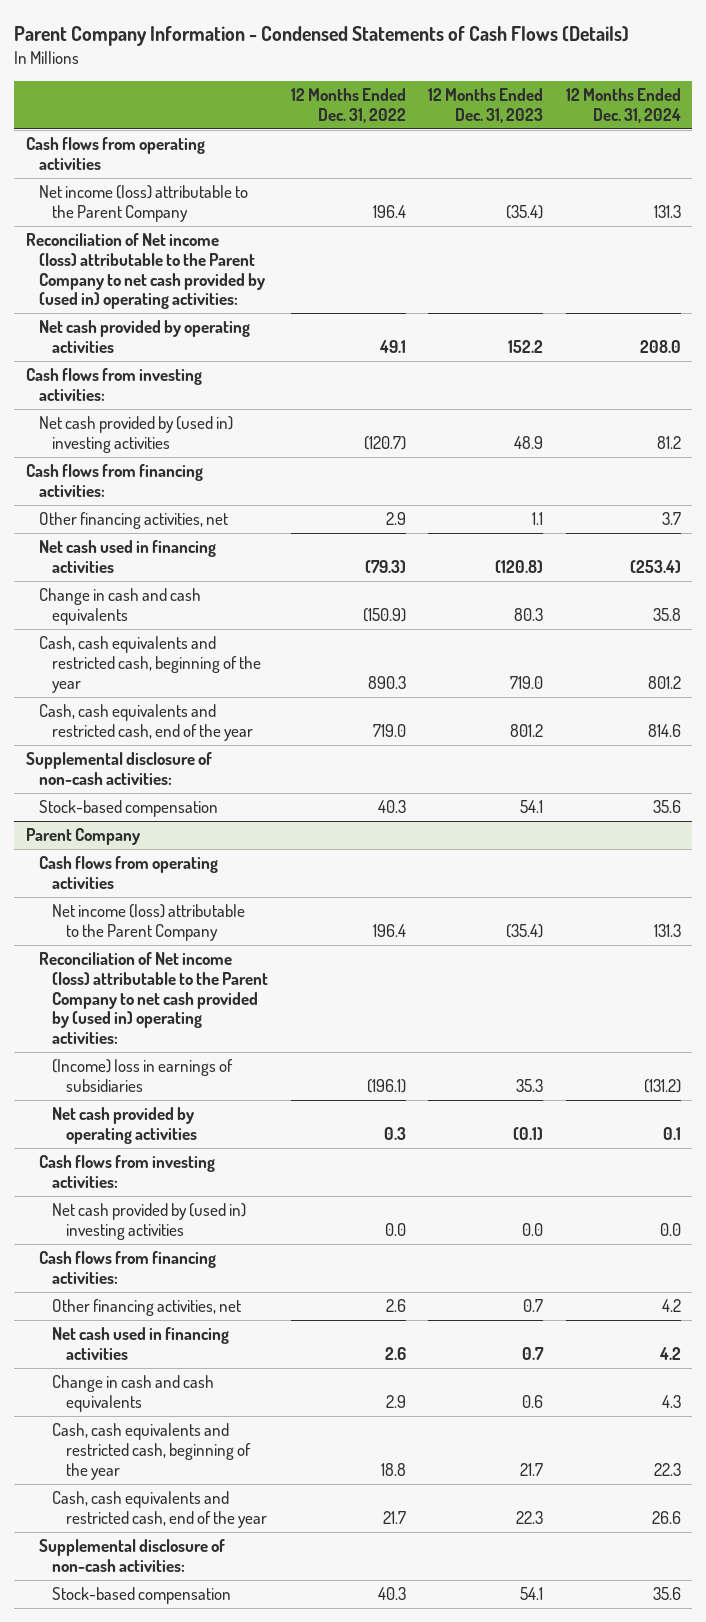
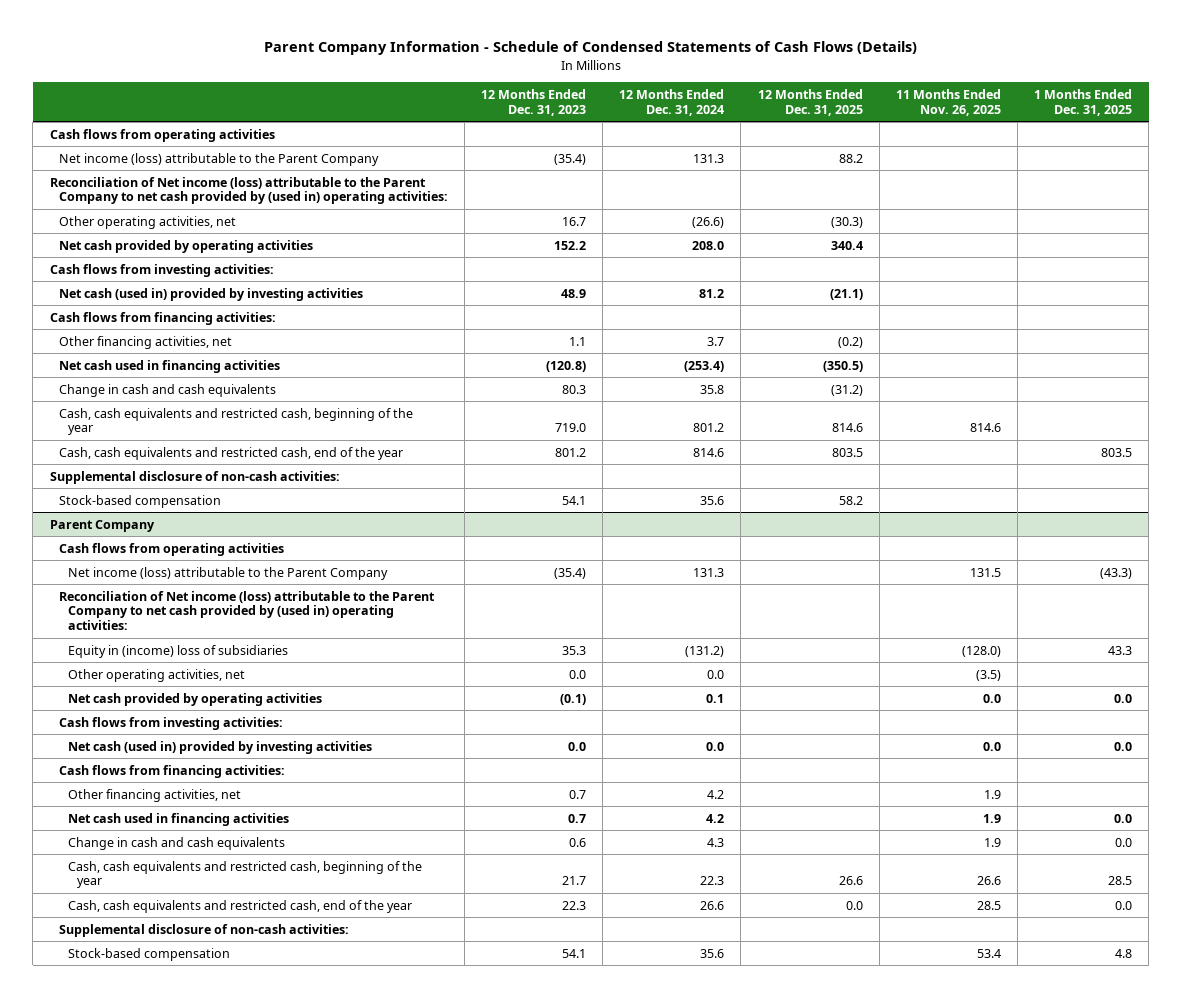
[14,25,630,46] Parent Company Information - Condensed Statements of Cash Flows (Details) -> [263,41,917,56] Parent Company Information - Schedule of Condensed Statements of Cash Flows (Details)
[290,88,406,123] 12 Months Ended Dec. 31, 2022 -> none
none -> [757,88,863,116] 12 Months Ended Dec. 31, 2025
none -> [895,88,1001,116] 11 Months Ended Nov. 26, 2025
none -> [1034,88,1133,116] 1 Months Ended Dec. 31, 2025
none -> [58,215,236,229] Other operating activities, net
[38,416,233,453] Net cash provided by (used in) investing activities -> [58,287,363,301] Net cash (used in) provided by investing activities
[52,1059,234,1092] (Income) loss in earnings of subsidiaries -> [67,644,288,658] Equity in (income) loss of subsidiaries
none -> [67,668,245,682] Other operating activities, net
[52,1203,247,1240] Net cash provided by (used in) investing activities -> [67,740,372,754] Net cash (used in) provided by investing activities

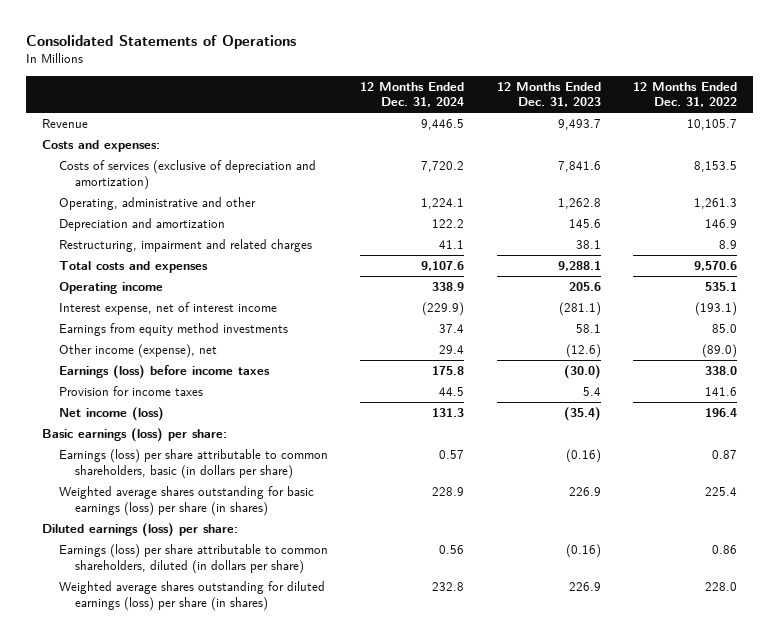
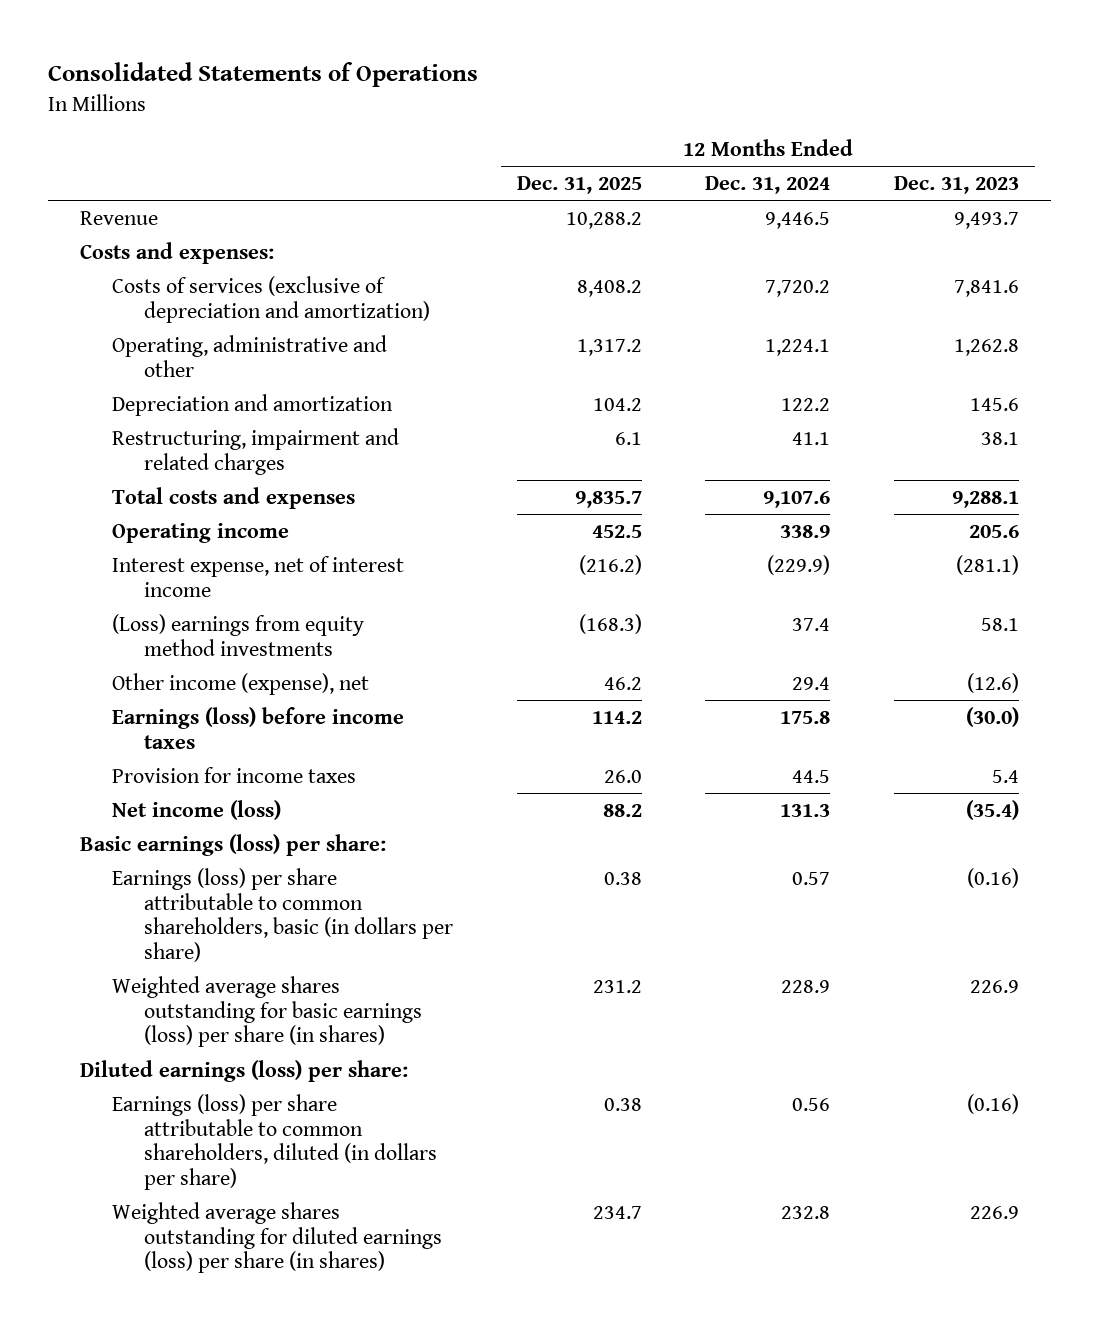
[632,81,737,108] 12 Months Ended Dec. 31, 2022 -> none
none -> [516,175,642,194] Dec. 31, 2025
[58,322,288,336] Earnings from equity method investments -> [111,613,364,656] (Loss) earnings from equity method investments

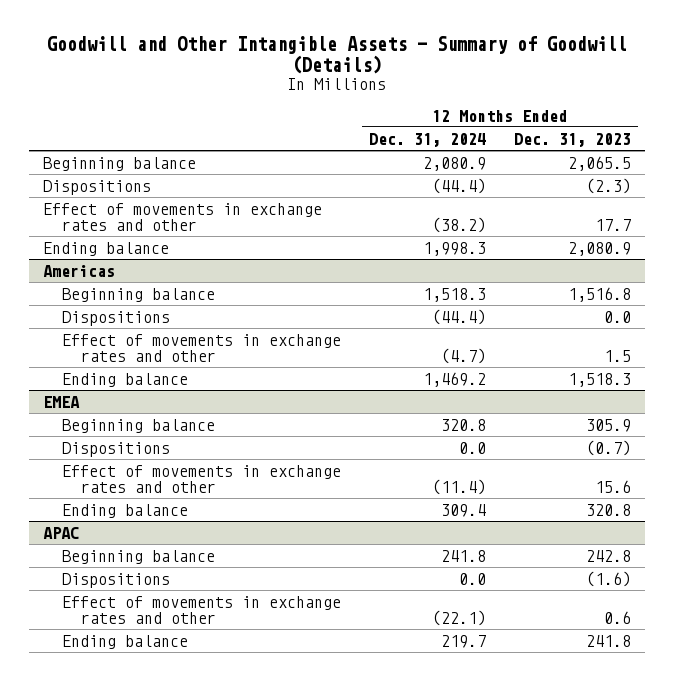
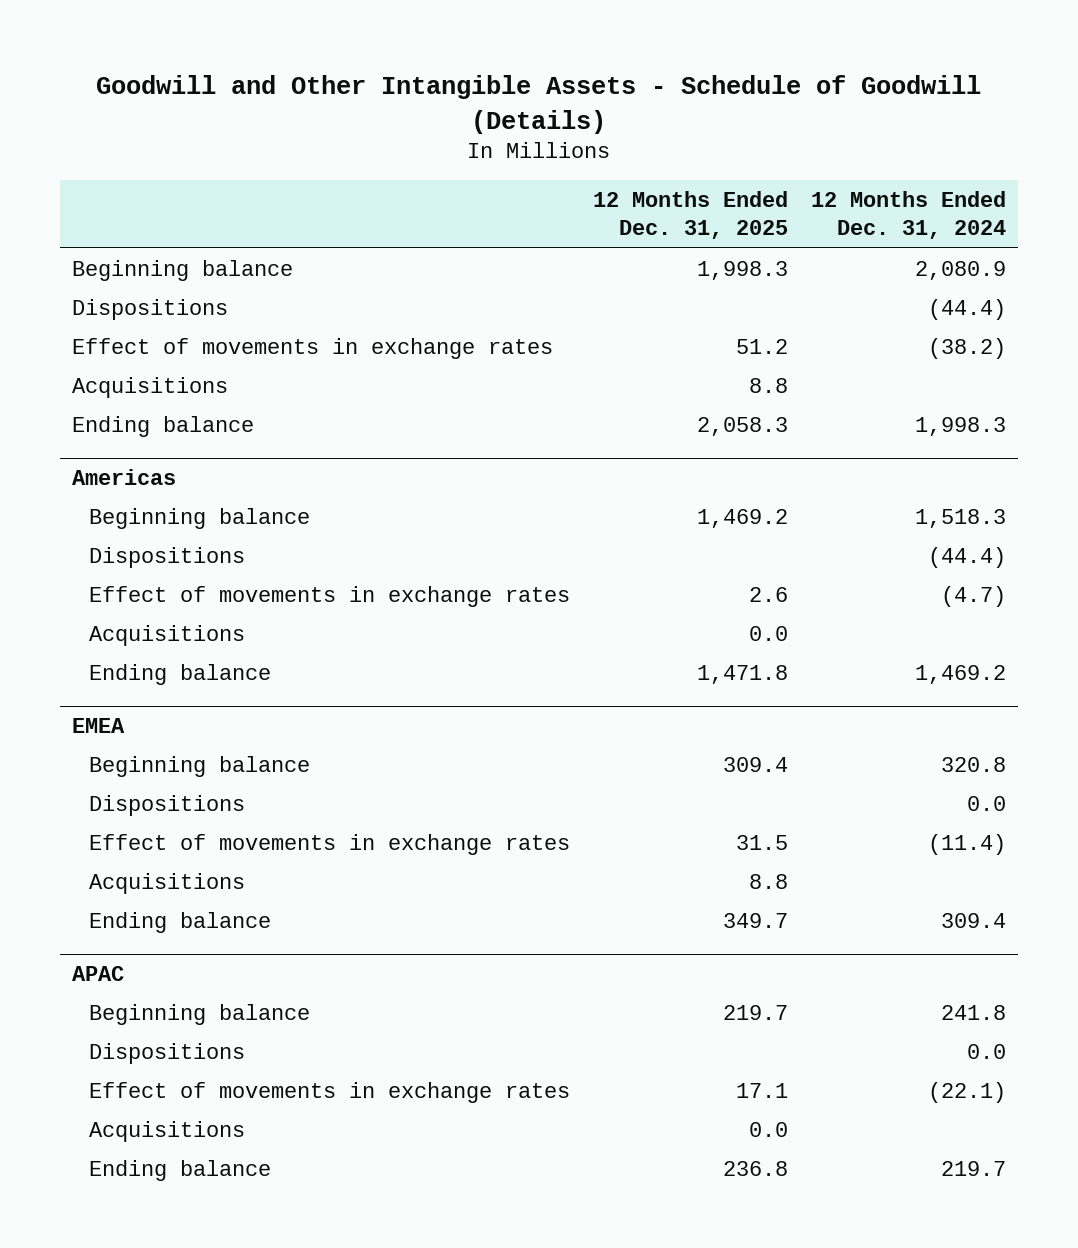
[47,35,628,74] Goodwill and Other Intangible Assets - Summary of Goodwill (Details) -> [95,75,981,134] Goodwill and Other Intangible Assets - Schedule of Goodwill (Details)
[514,132,632,147] Dec. 31, 2023 -> none
none -> [593,191,789,240] 12 Months Ended Dec. 31, 2025
[43,202,323,232] Effect of movements in exchange rates and other -> [71,337,553,359] Effect of movements in exchange rates
none -> [71,376,228,398] Acquisitions
[62,333,342,363] Effect of movements in exchange rates and other -> [89,585,571,607] Effect of movements in exchange rates
none -> [89,624,246,646] Acquisitions
[62,464,342,494] Effect of movements in exchange rates and other -> [89,833,571,855] Effect of movements in exchange rates
none -> [89,872,246,894] Acquisitions
[62,595,342,625] Effect of movements in exchange rates and other -> [89,1081,571,1103] Effect of movements in exchange rates
none -> [89,1120,246,1142] Acquisitions

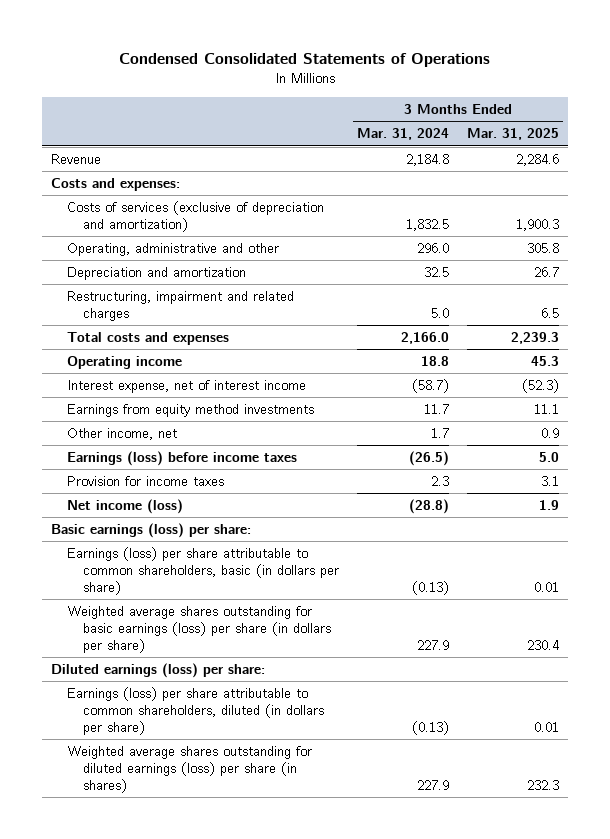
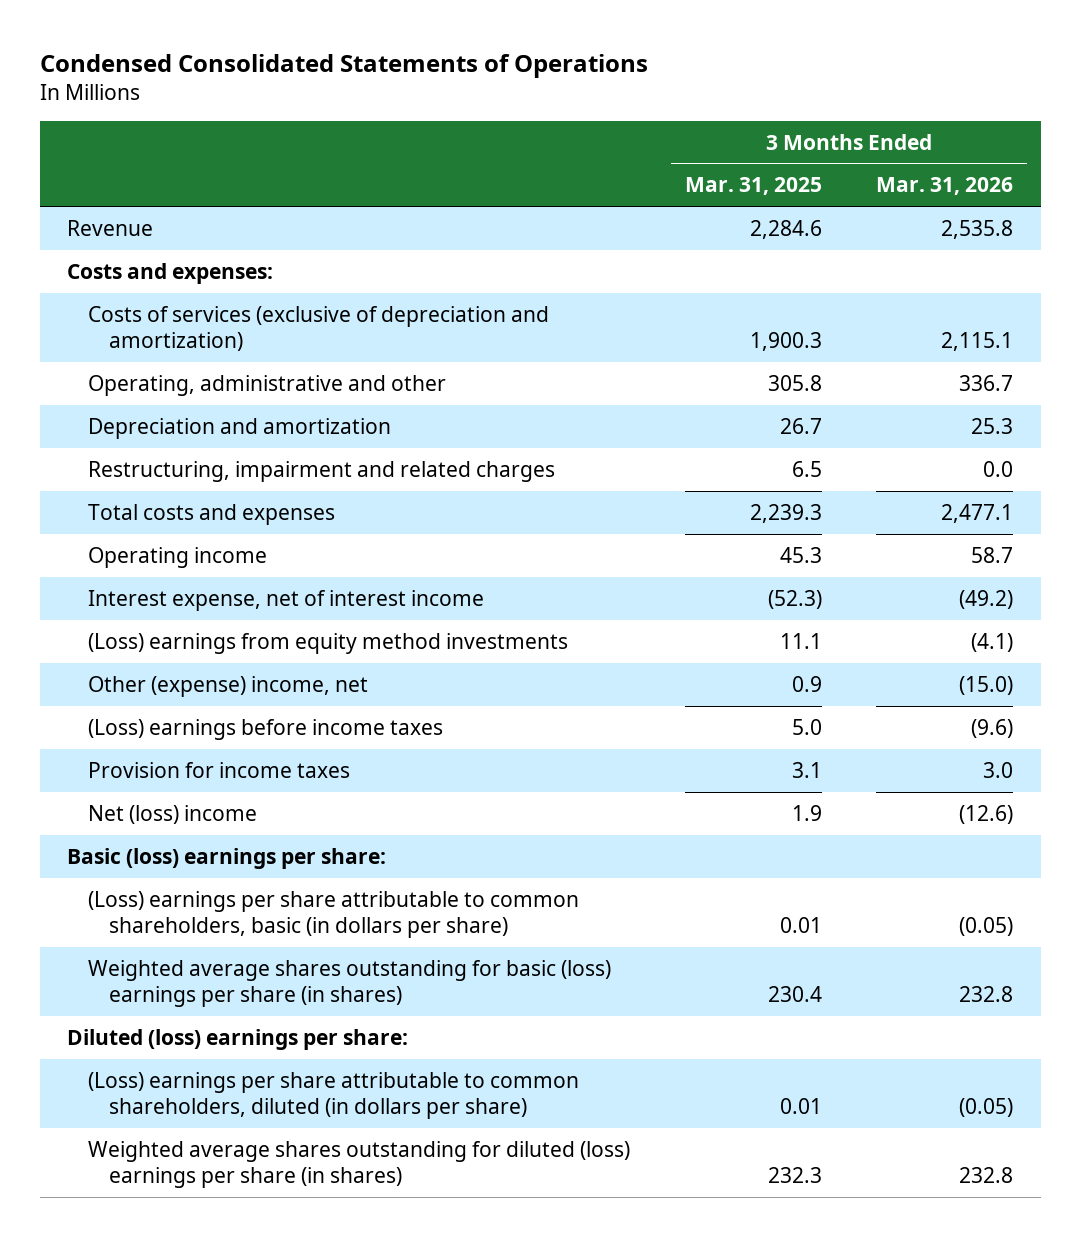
[357,128,450,141] Mar. 31, 2024 -> none
none -> [876,177,1014,196] Mar. 31, 2026
[67,404,315,418] Earnings from equity method investments -> [88,632,569,654] (Loss) earnings from equity method investments
[67,428,178,441] Other income, net -> [88,675,369,697] Other (expense) income, net
[67,451,298,467] Earnings (loss) before income taxes -> [88,718,444,740] (Loss) earnings before income taxes
[67,499,184,515] Net income (loss) -> [88,804,258,824] Net (loss) income
[51,523,252,539] Basic earnings (loss) per share: -> [67,847,387,869] Basic (loss) earnings per share:
[67,547,340,595] Earnings (loss) per share attributable to common shareholders, basic (in dollars per share) -> [88,890,580,939] (Loss) earnings per share attributable to common shareholders, basic (in dollars per share)
[67,606,332,653] Weighted average shares outstanding for basic earnings (loss) per share (in dollars per share) -> [88,959,612,1008] Weighted average shares outstanding for basic (loss) earnings per share (in shares)
[51,663,266,679] Diluted earnings (loss) per share: -> [67,1028,409,1050] Diluted (loss) earnings per share:
[67,687,325,735] Earnings (loss) per share attributable to common shareholders, diluted (in dollars per share) -> [88,1071,580,1120] (Loss) earnings per share attributable to common shareholders, diluted (in dollars per share)
[67,746,313,793] Weighted average shares outstanding for diluted earnings (loss) per share (in shares) -> [88,1140,631,1189] Weighted average shares outstanding for diluted (loss) earnings per share (in shares)

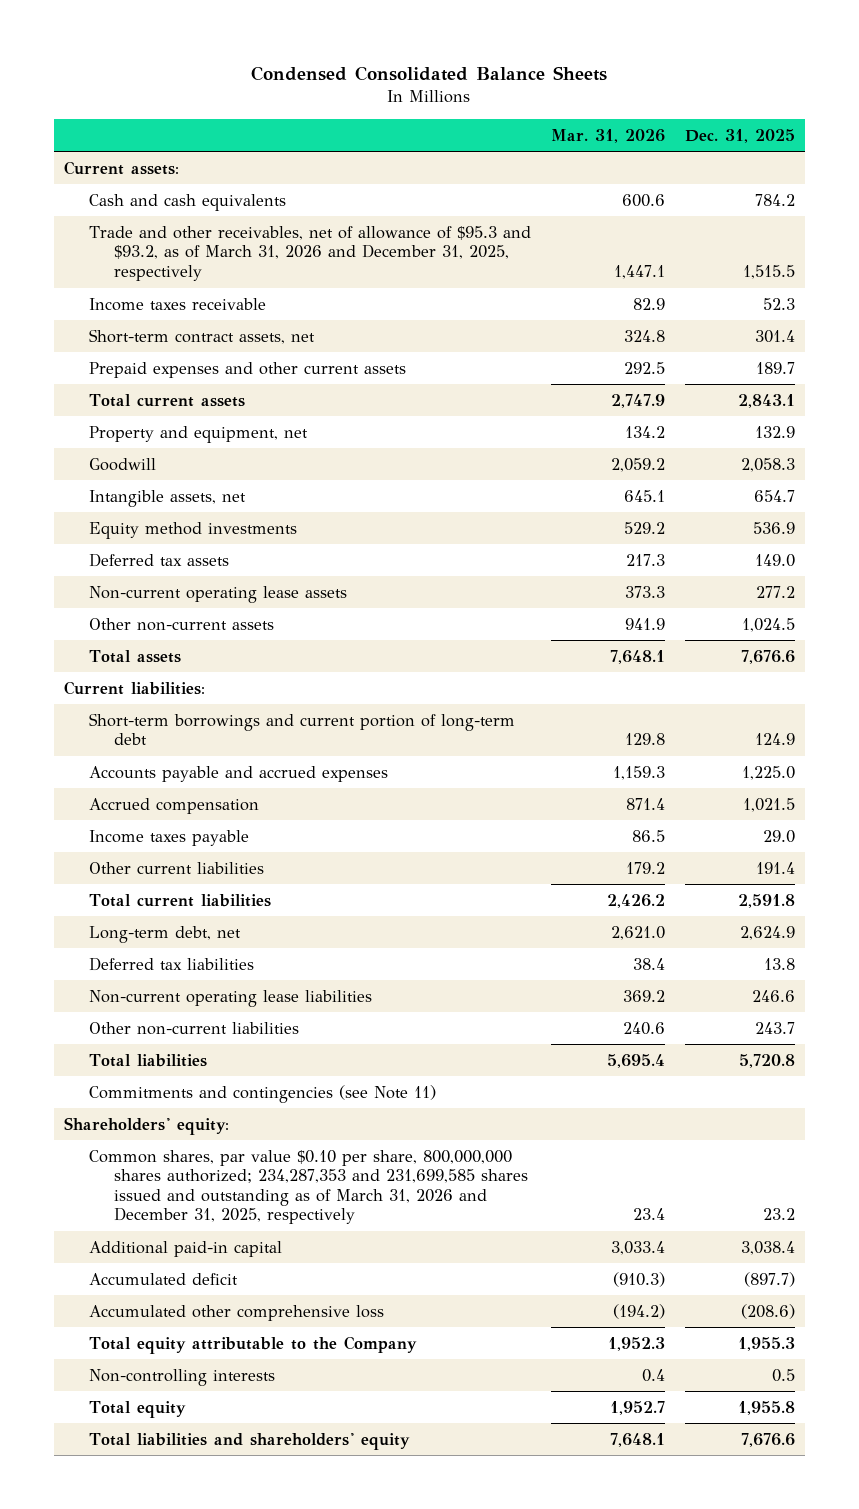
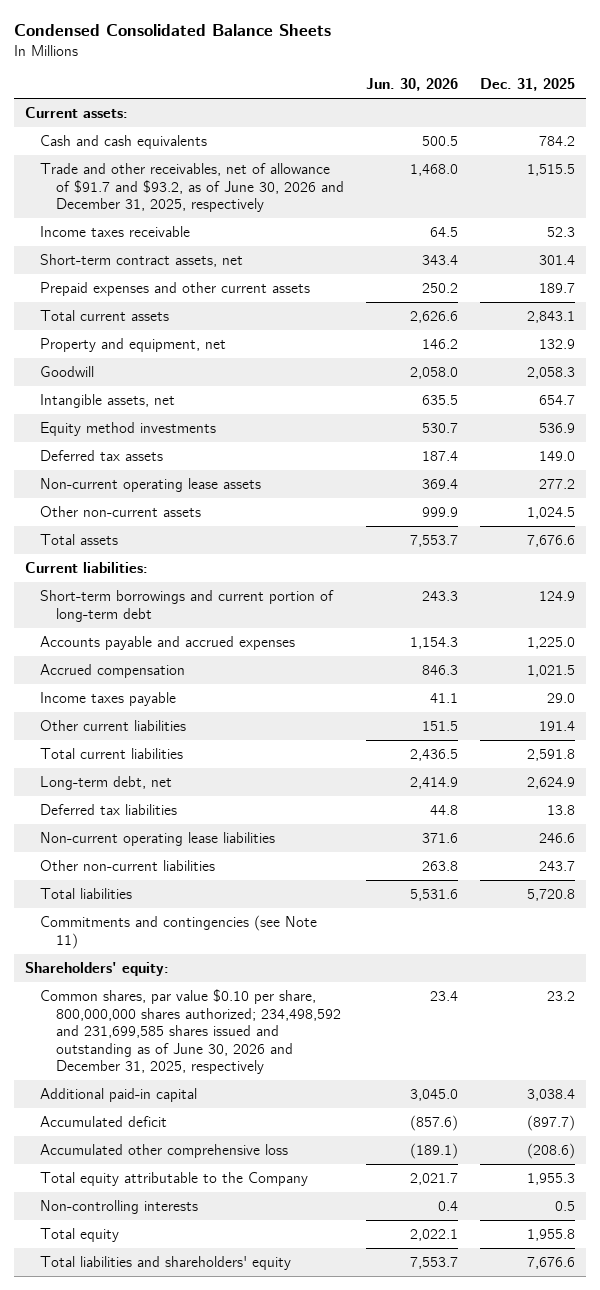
[550,128,665,143] Mar. 31, 2026 -> none
none -> [365,77,458,91] Jun. 30, 2026
[88,225,531,281] Trade and other receivables, net of allowance of $95.3 and $93.2, as of March 31, 2026 and December 31, 2025, respectively -> [40,163,344,213] Trade and other receivables, net of allowance of $91.7 and $93.2, as of June 30, 2026 and December 31, 2025, respectively
[88,1149,528,1225] Common shares, par value $0.10 per share, 800,000,000 shares authorized; 234,287,353 and 231,699,585 shares issued and outstanding as of March 31, 2026 and December 31, 2025, respectively -> [40,989,341,1075] Common shares, par value $0.10 per share, 800,000,000 shares authorized; 234,498,592 and 231,699,585 shares issued and outstanding as of June 30, 2026 and December 31, 2025, respectively

